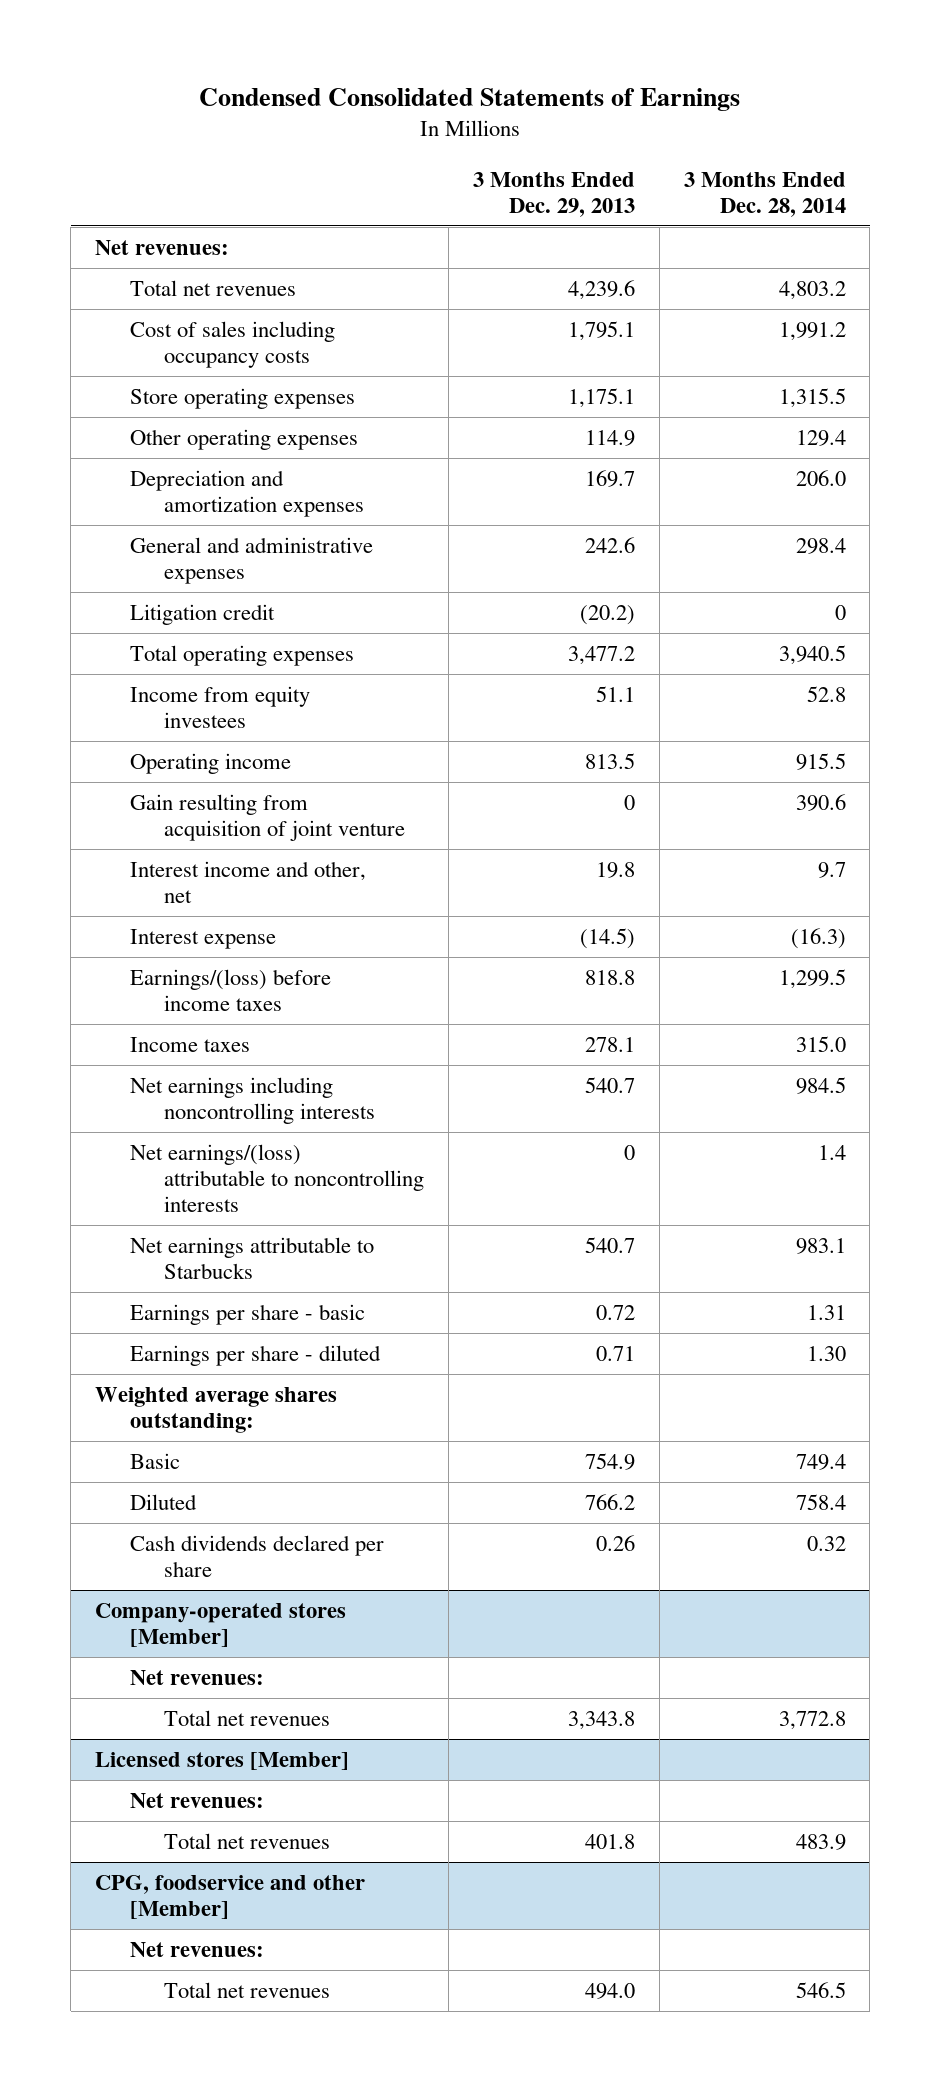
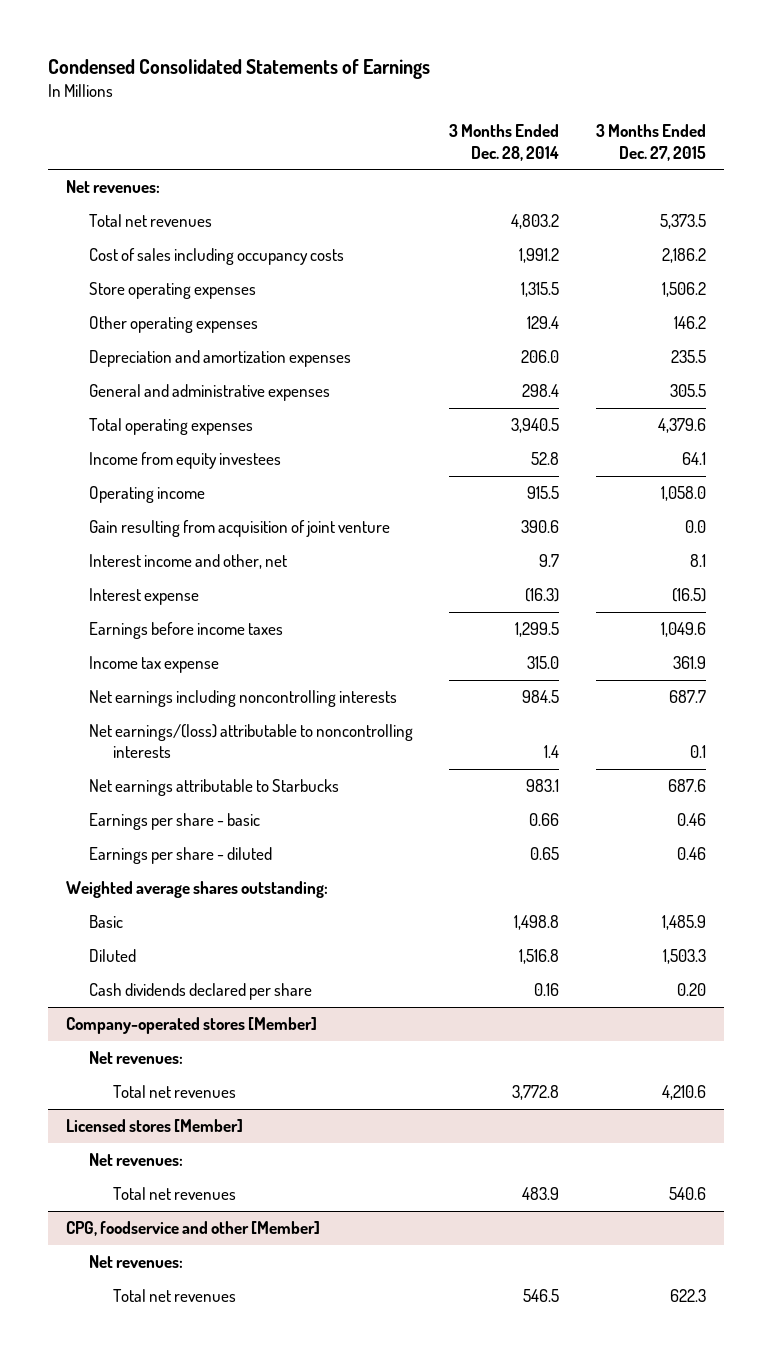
[473,171,636,217] 3 Months Ended Dec. 29, 2013 -> none
none -> [595,124,706,161] 3 Months Ended Dec. 27, 2015
[129,604,275,626] Litigation credit -> none
[129,969,331,1012] Earnings/(loss) before income taxes -> [89,622,284,640] Earnings before income taxes
[129,1037,250,1053] Income taxes -> [89,656,220,674] Income tax expense
[806,1305,846,1321] 1.31 -> [529,813,560,827] 0.66
[806,1346,846,1362] 1.30 -> [530,847,560,861] 0.65
[795,1454,846,1471] 749.4 -> [514,915,560,931] 1,498.8
[795,1494,846,1511] 758.4 -> [519,949,560,965] 1,516.8
[806,1536,846,1552] 0.32 -> [534,983,560,997] 0.16

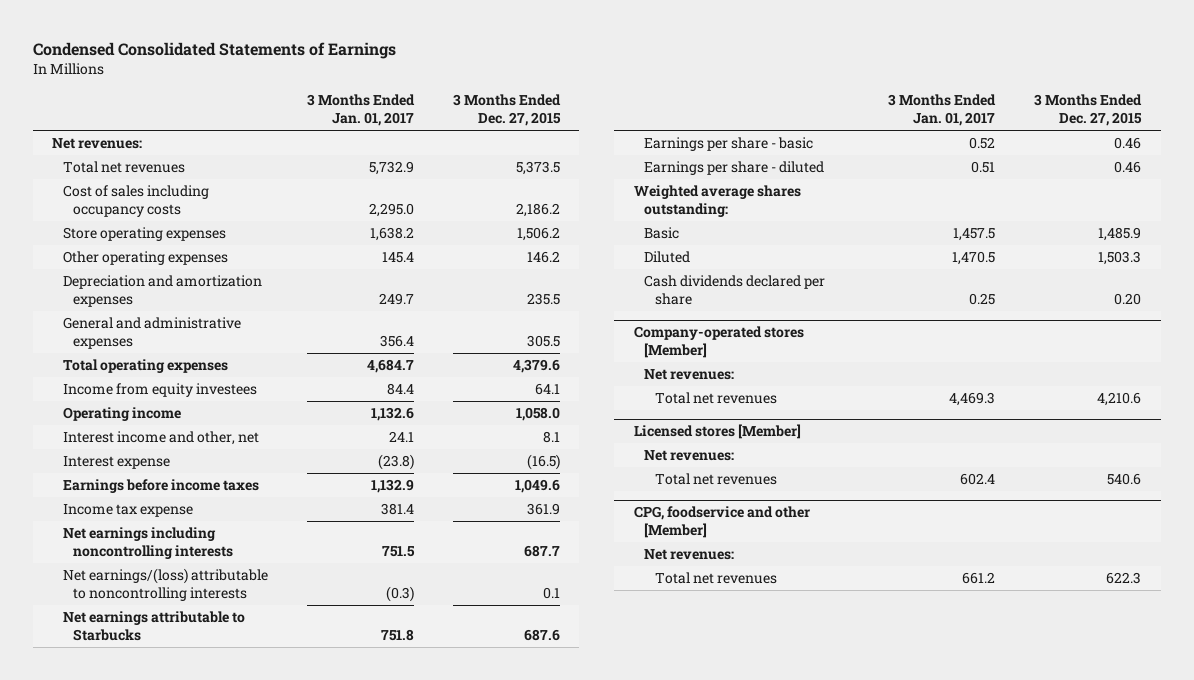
[449,124,560,161] 3 Months Ended Dec. 28, 2014 -> none
none -> [306,94,415,127] 3 Months Ended Jan. 01, 2017
[89,520,391,538] Gain resulting from acquisition of joint venture -> none

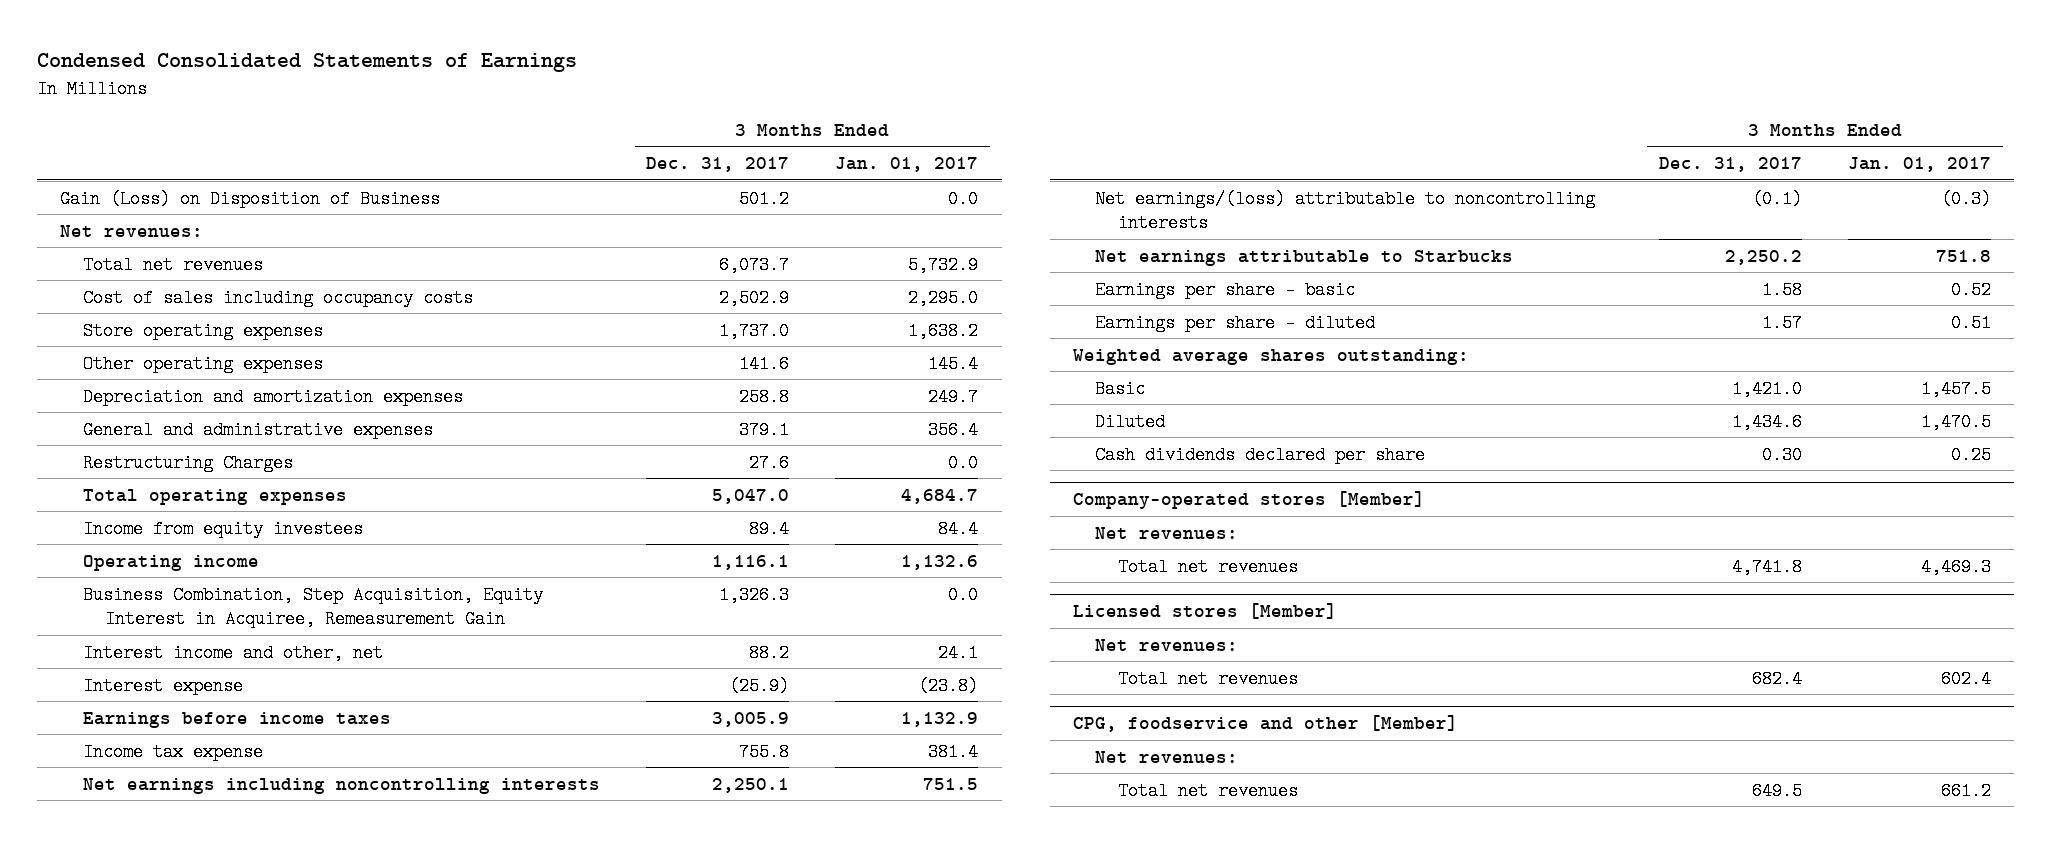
[452,94,561,127] 3 Months Ended Dec. 27, 2015 -> none
none -> [646,156,790,172] Dec. 31, 2017
none -> [60,189,441,208] Gain (Loss) on Disposition of Business
none -> [82,453,293,472] Restructuring Charges
none -> [82,585,543,628] Business Combination, Step Acquisition, Equity Interest in Acquiree, Remeasurement Gain

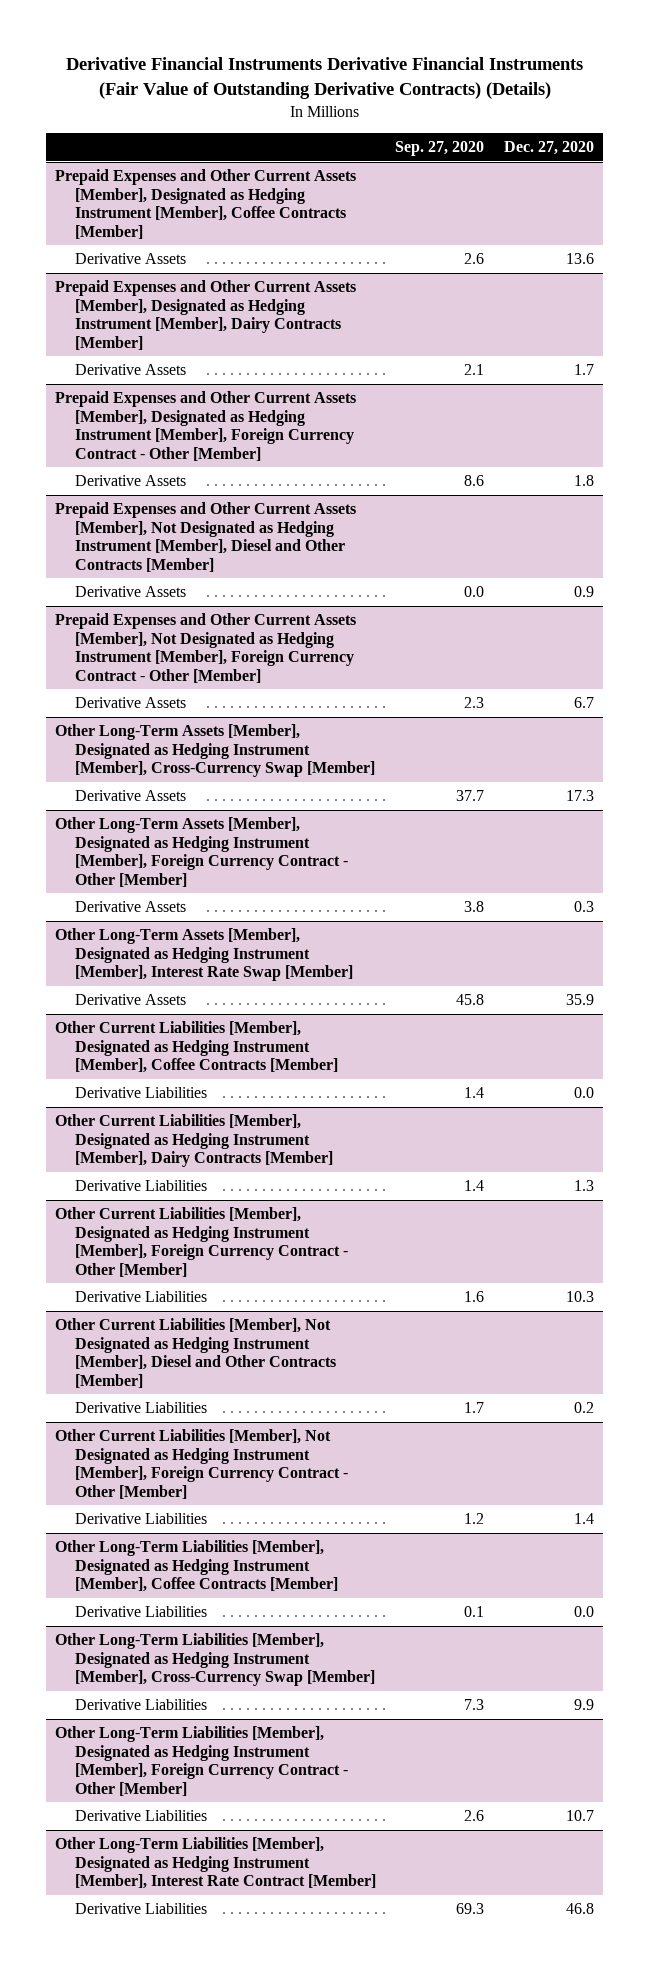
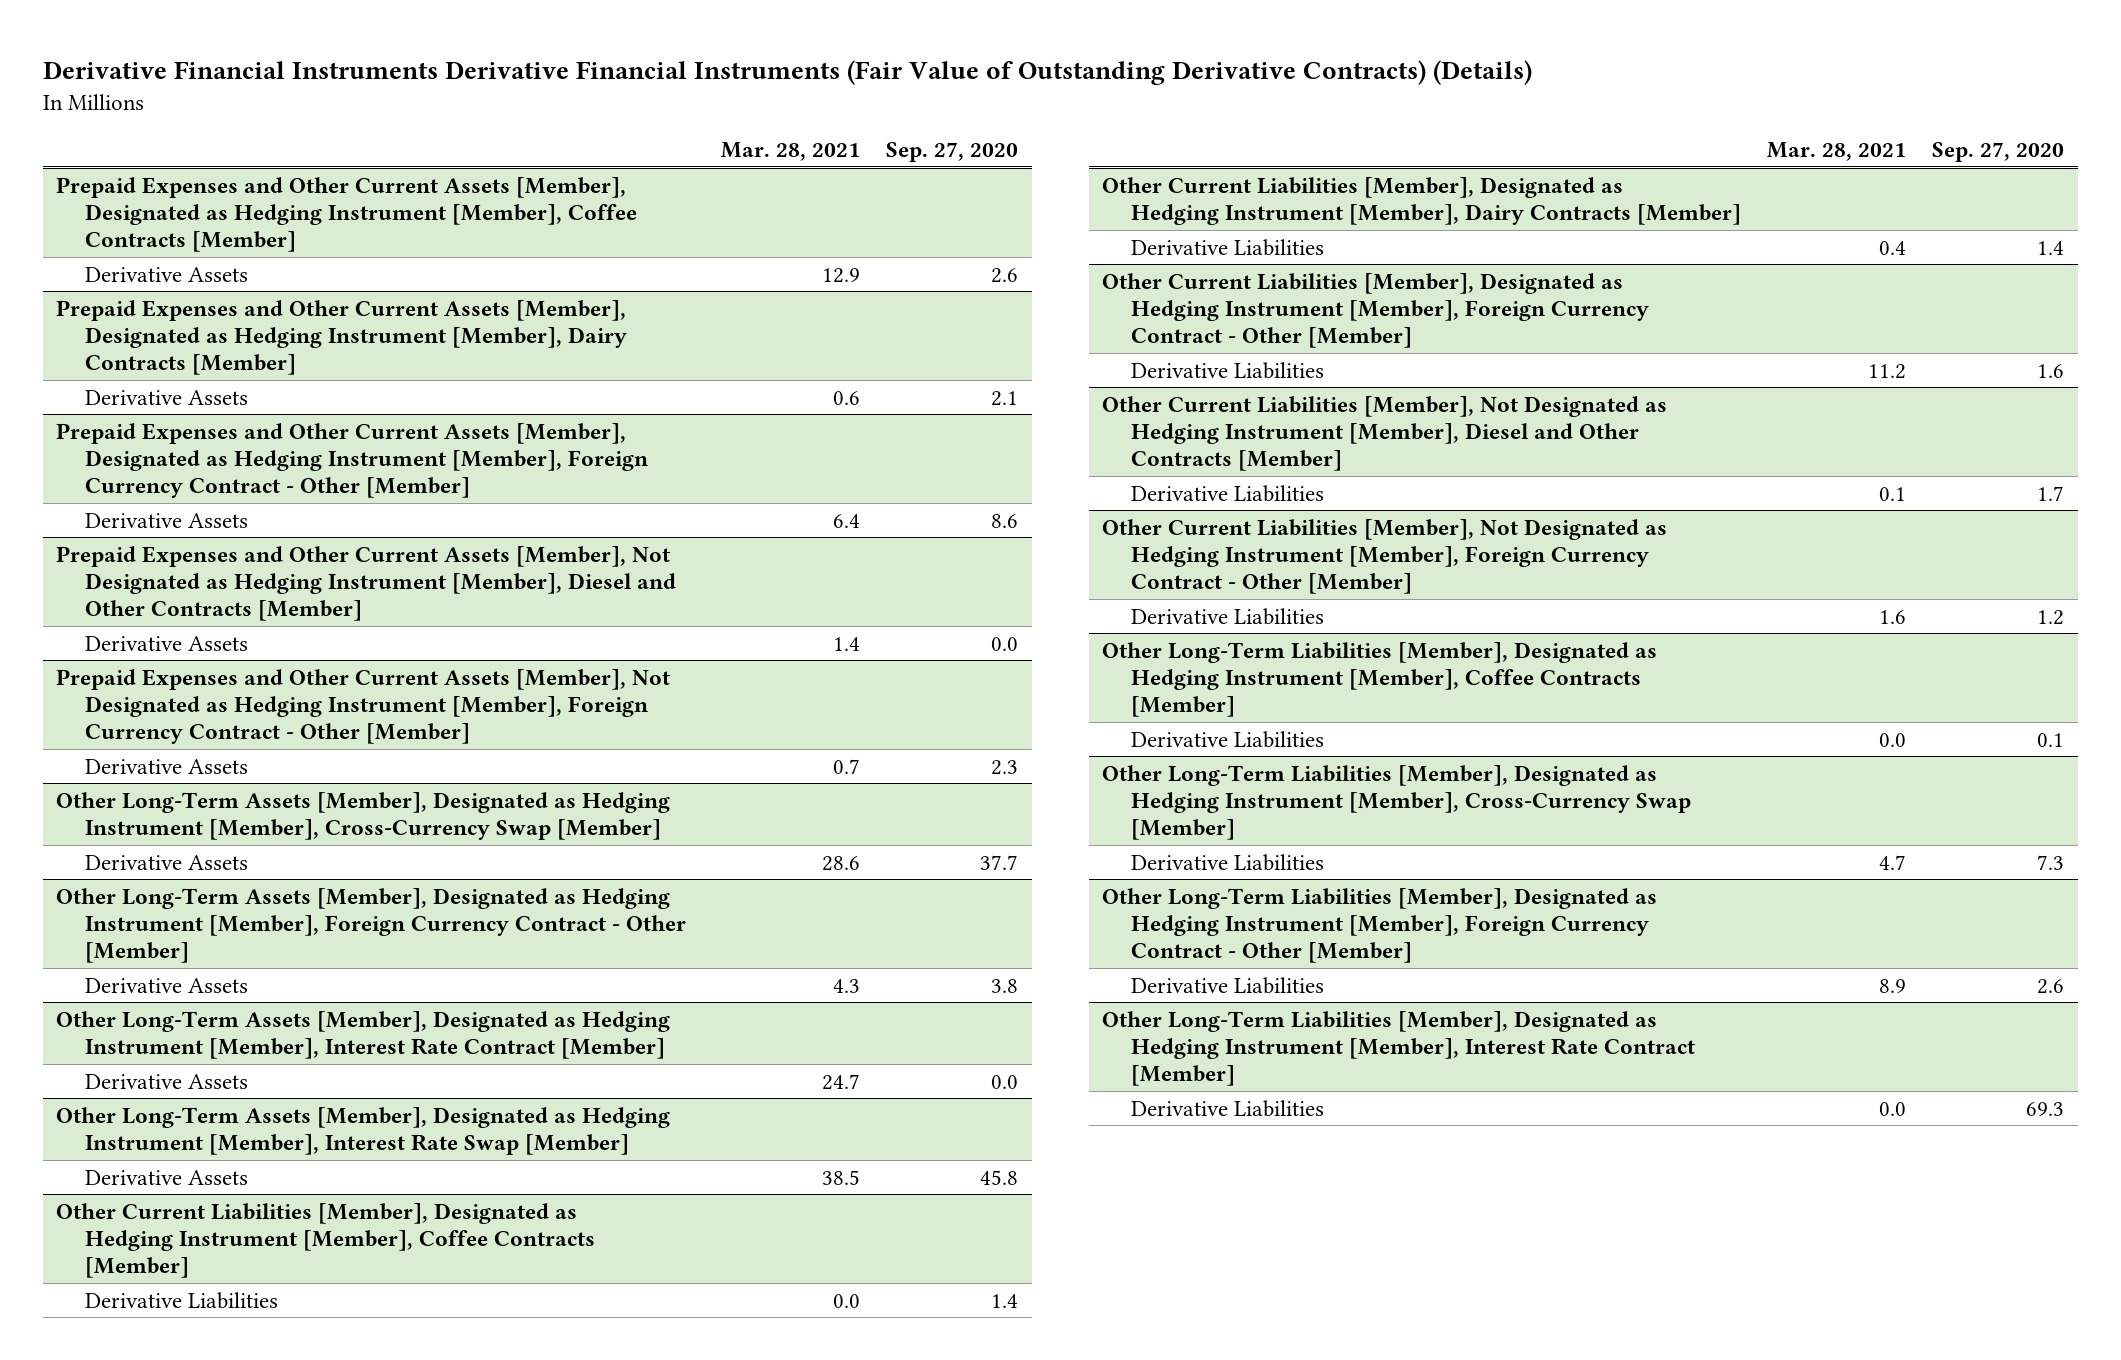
[503,140,594,155] Dec. 27, 2020 -> none
none -> [721,142,861,162] Mar. 28, 2021
none -> [56,1010,671,1059] Other Long-Term Assets [Member], Designated as Hedging Instrument [Member], Interest Rate Contract [Member]
none -> [84,1073,248,1089] Derivative Assets

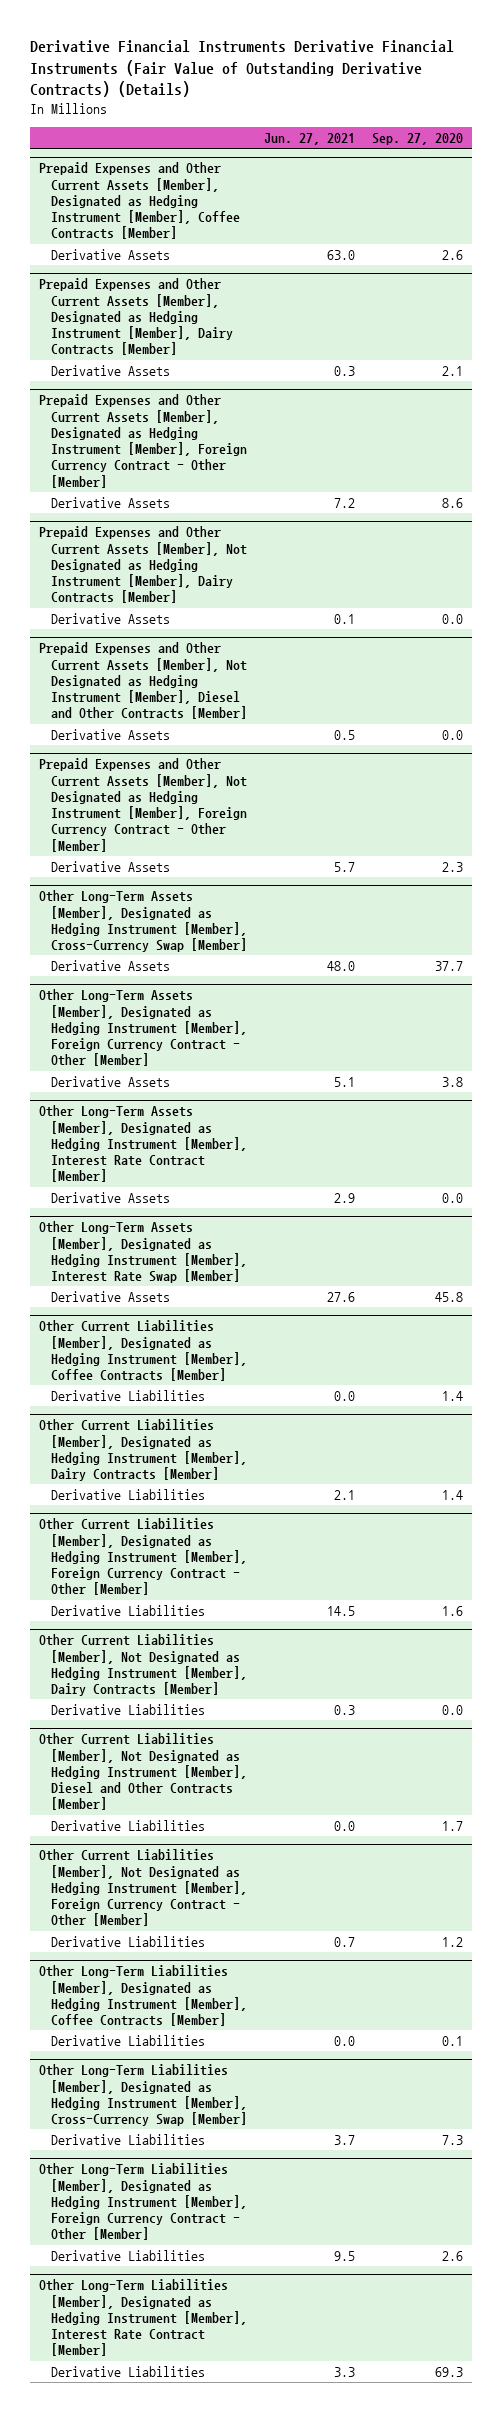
[721,142,861,162] Mar. 28, 2021 -> none
none -> [263,132,355,145] Jun. 27, 2021
none -> [38,526,247,604] Prepaid Expenses and Other Current Assets [Member], Not Designated as Hedging Instrument [Member], Dairy Contracts [Member]
none -> [50,613,170,625] Derivative Assets
none -> [38,1634,247,1697] Other Current Liabilities [Member], Not Designated as Hedging Instrument [Member], Dairy Contracts [Member]
none -> [50,1704,205,1716] Derivative Liabilities

